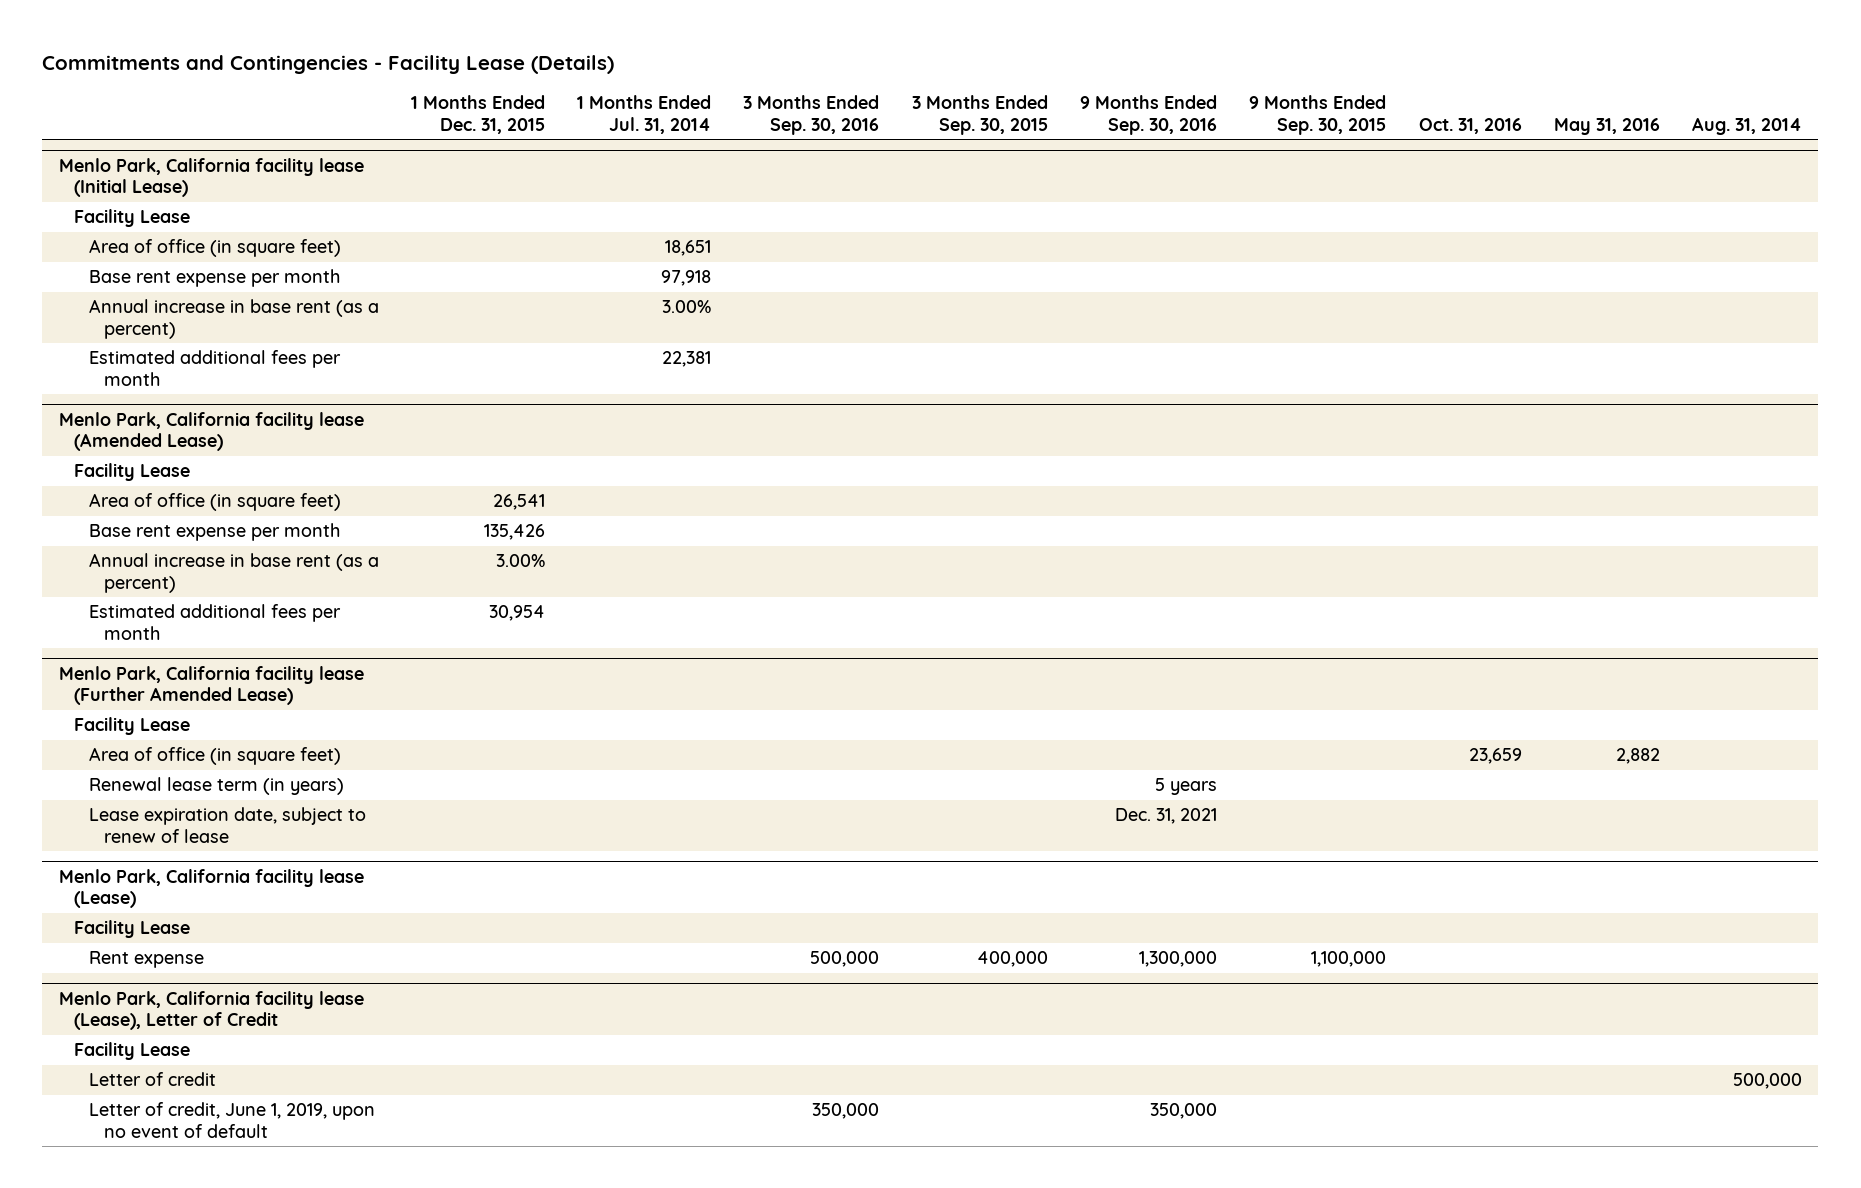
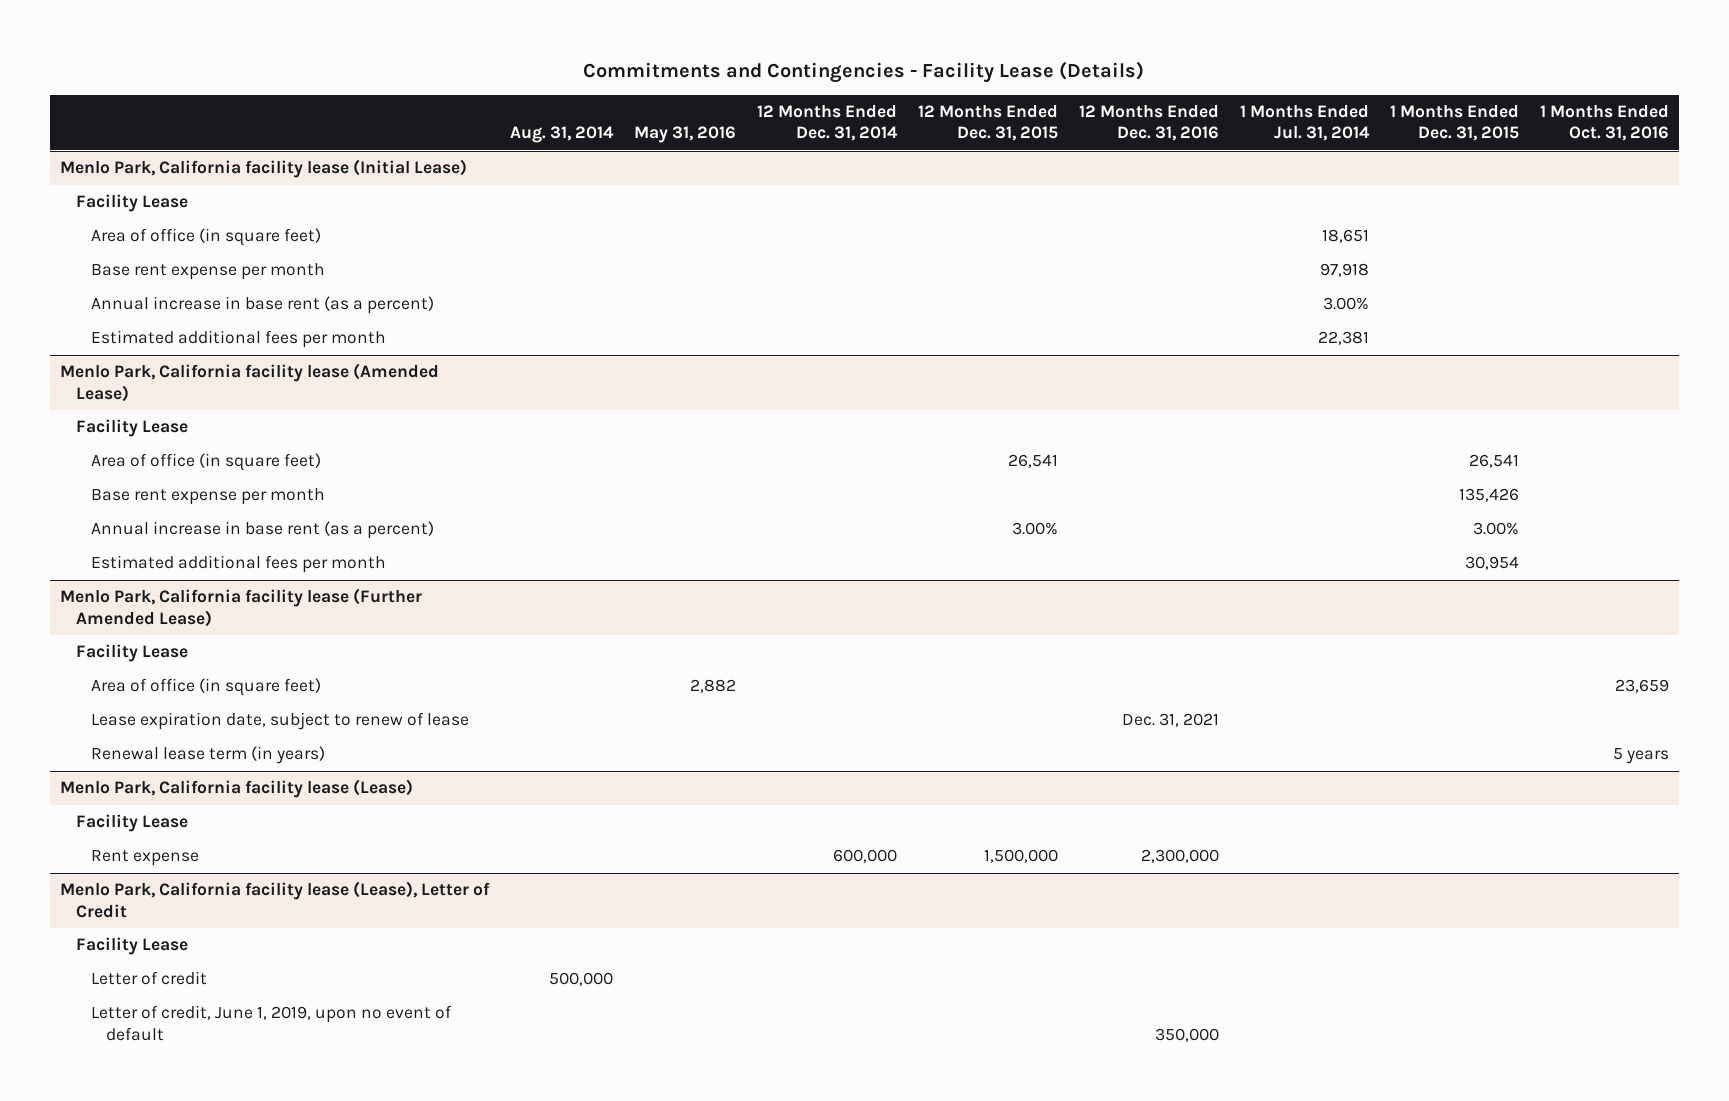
[743,95,880,135] 3 Months Ended Sep. 30, 2016 -> none
[911,95,1048,135] 3 Months Ended Sep. 30, 2015 -> none
[1080,95,1218,135] 9 Months Ended Sep. 30, 2016 -> none
[1249,95,1387,135] 9 Months Ended Sep. 30, 2015 -> none
[1418,117,1522,134] Oct. 31, 2016 -> none
none -> [756,104,898,142] 12 Months Ended Dec. 31, 2014
none -> [917,104,1058,142] 12 Months Ended Dec. 31, 2015
none -> [1078,104,1219,142] 12 Months Ended Dec. 31, 2016
none -> [1539,104,1669,142] 1 Months Ended Oct. 31, 2016
[88,777,344,796] Renewal lease term (in years) -> [90,746,325,765] Renewal lease term (in years)

